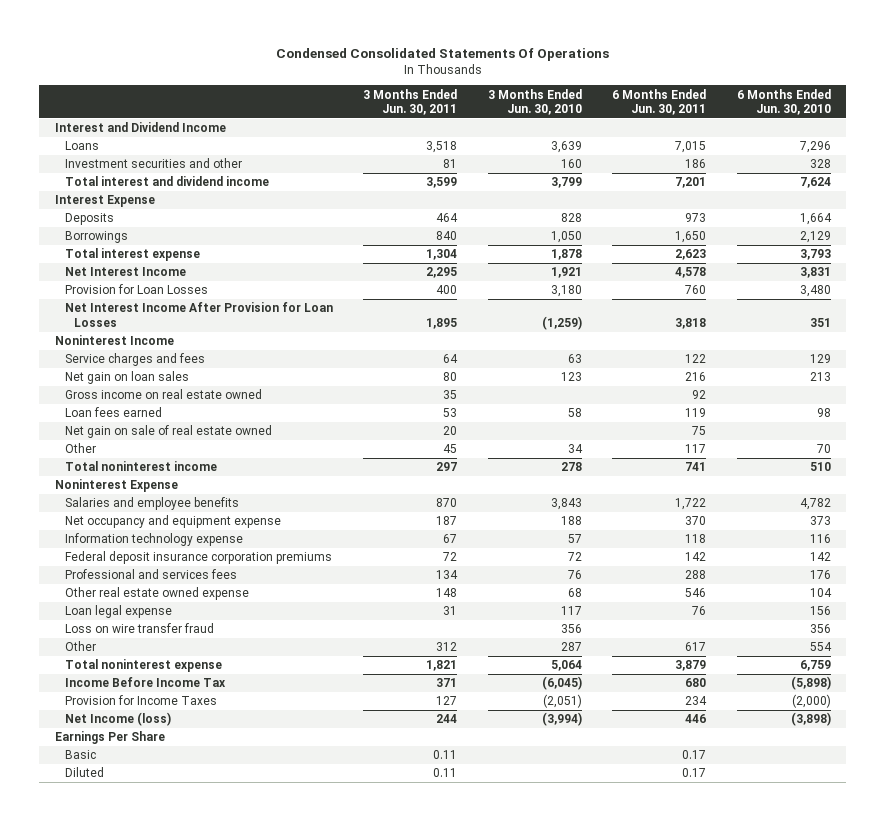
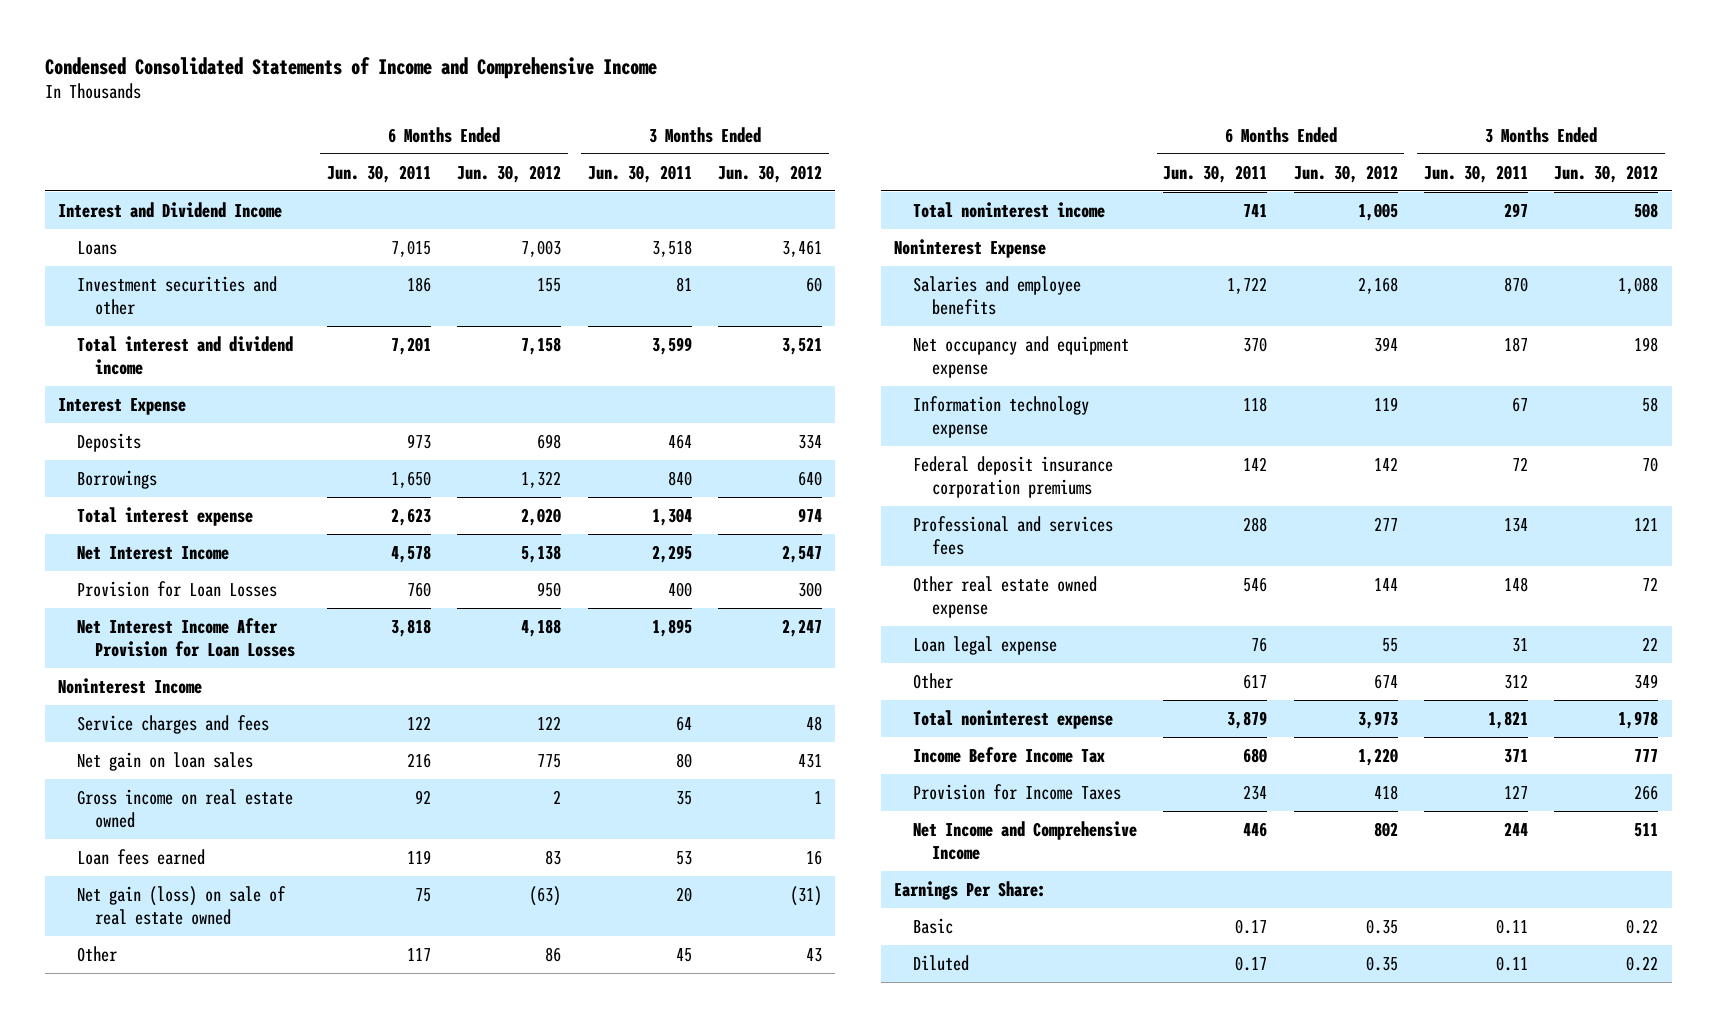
[275,47,609,61] Condensed Consolidated Statements Of Operations -> [44,56,657,79] Condensed Consolidated Statements of Income and Comprehensive Income
[487,88,582,116] 3 Months Ended Jun. 30, 2010 -> none
[737,88,832,116] 6 Months Ended Jun. 30, 2010 -> none
none -> [457,164,562,183] Jun. 30, 2012
none -> [717,164,822,183] Jun. 30, 2012
[64,425,272,439] Net gain on sale of real estate owned -> [76,885,286,925] Net gain (loss) on sale of real estate owned
[64,623,214,634] Loss on wire transfer fraud -> none
[64,712,171,727] Net Income (loss) -> [913,820,1138,860] Net Income and Comprehensive Income
[54,731,165,745] Earnings Per Share -> [894,880,1047,900] Earnings Per Share:

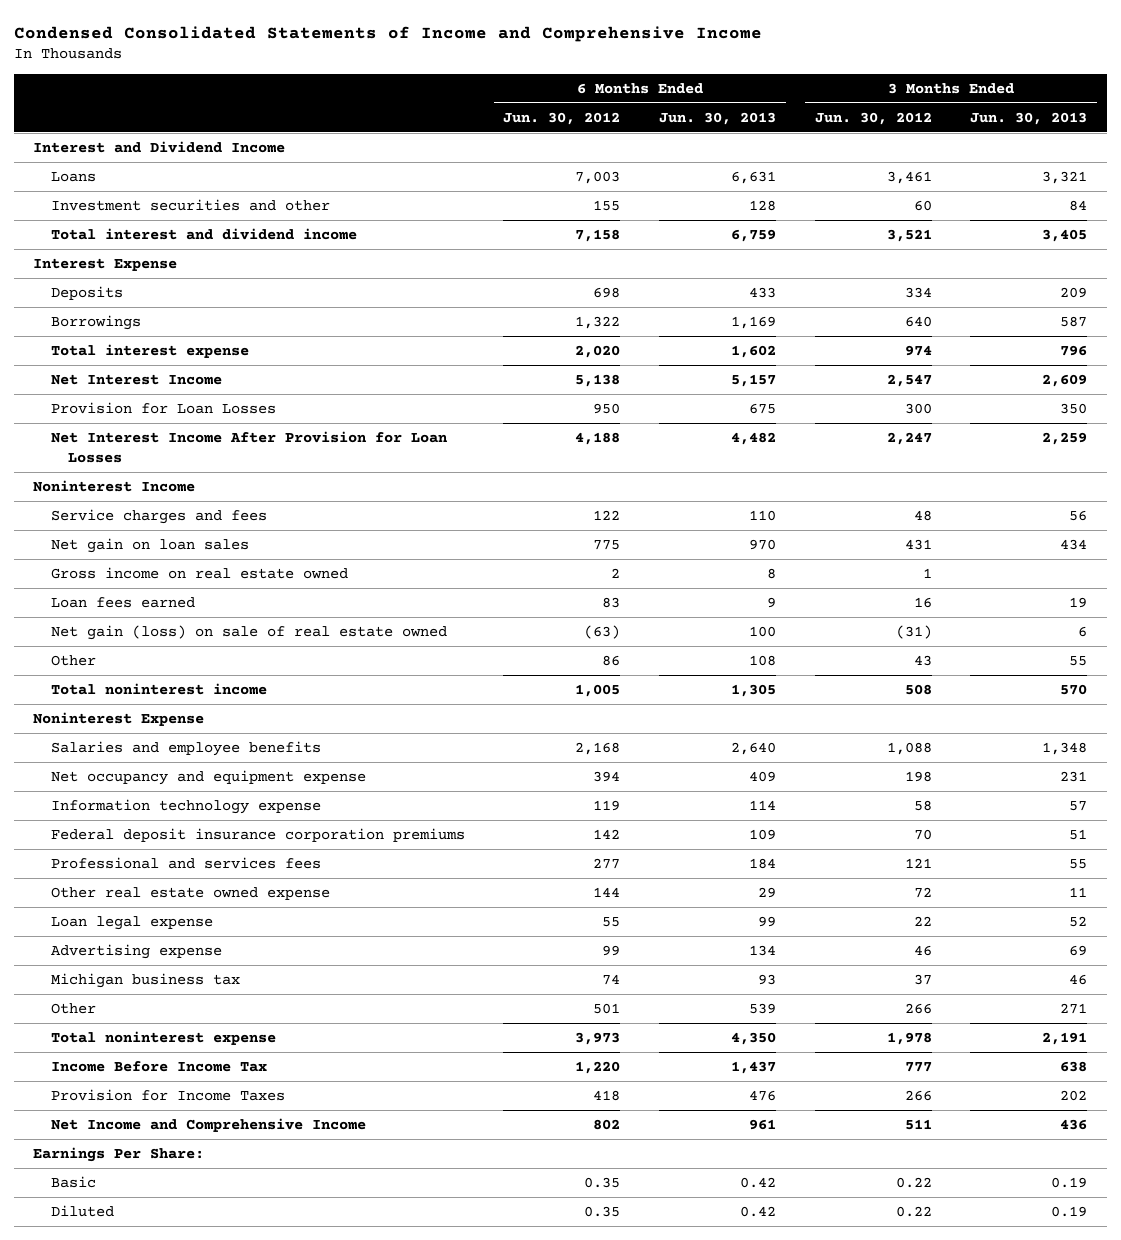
[326,164,431,183] Jun. 30, 2011 -> none
[587,164,692,183] Jun. 30, 2011 -> none
none -> [658,111,776,125] Jun. 30, 2013
none -> [970,111,1088,125] Jun. 30, 2013
none -> [50,943,222,959] Advertising expense
none -> [50,972,240,988] Michigan business tax
[1373,673,1398,689] 674 -> [593,1002,621,1014] 501
[1634,673,1659,689] 349 -> [904,1002,932,1014] 266

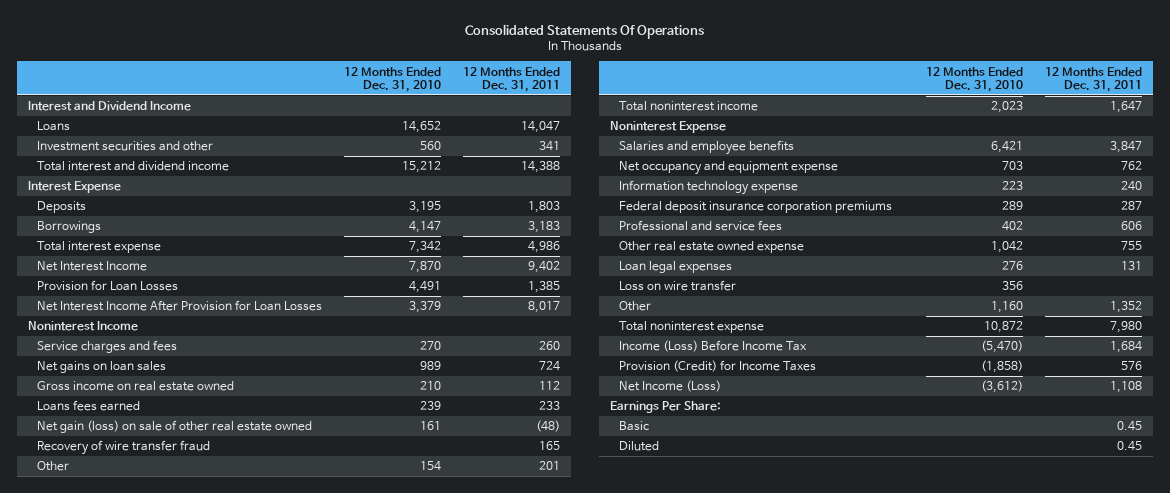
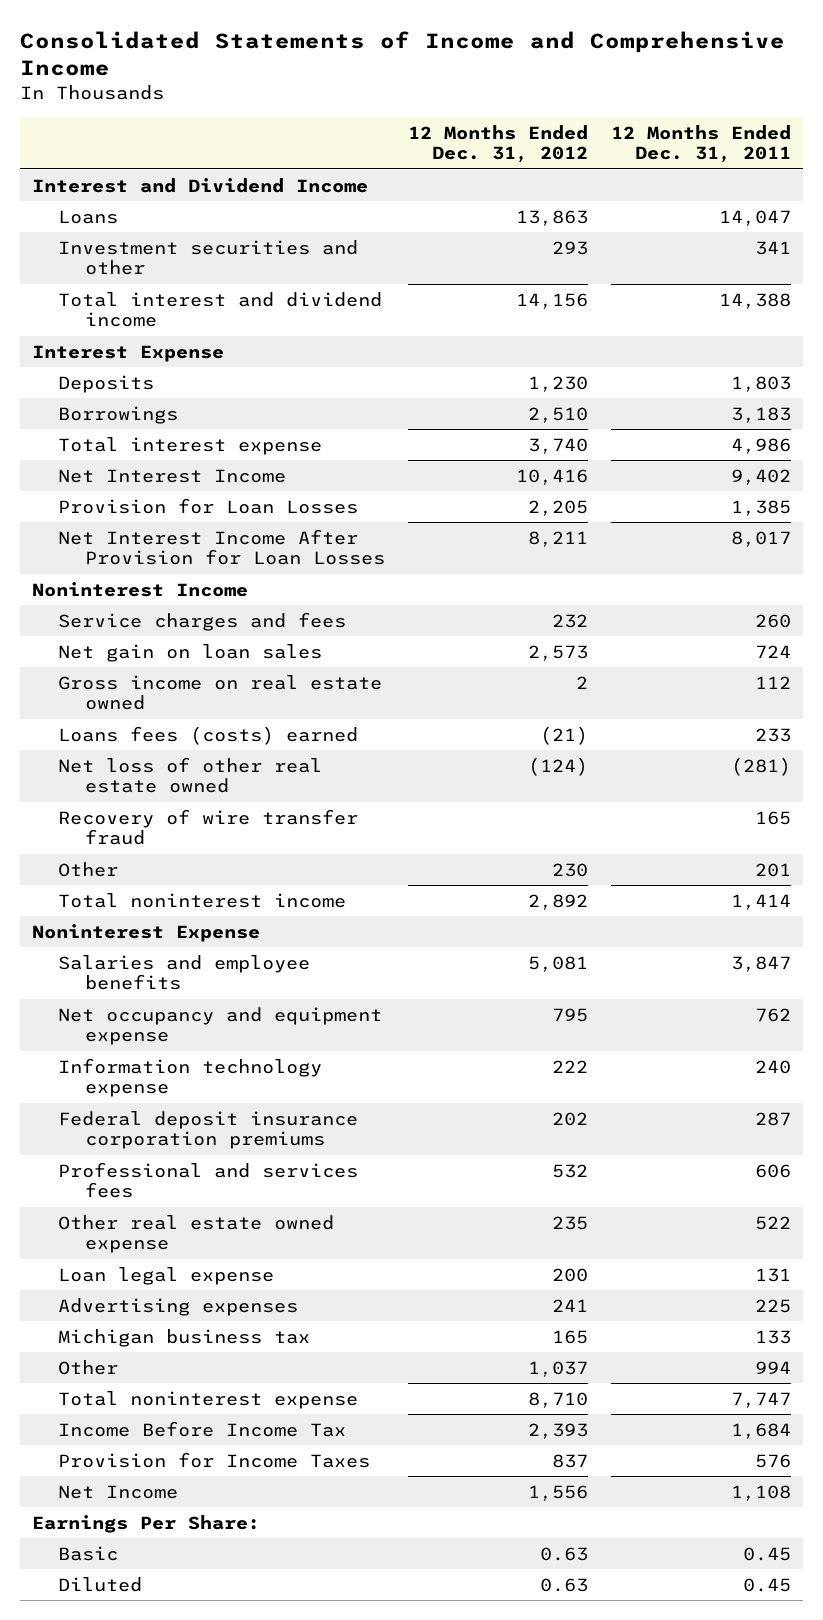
[464,23,704,39] Consolidated Statements Of Operations -> [20,30,786,77] Consolidated Statements of Income and Comprehensive Income
[344,66,442,92] 12 Months Ended Dec. 31, 2010 -> none
none -> [407,124,588,164] 12 Months Ended Dec. 31, 2012
[37,361,167,374] Net gains on loan sales -> [58,643,323,662] Net gain on loan sales
[37,400,141,412] Loans fees earned -> [58,725,359,745] Loans fees (costs) earned
[37,420,313,434] Net gain (loss) on sale of other real estate owned -> [58,756,323,794] Net loss of other real estate owned
[535,420,560,433] (48) -> [731,756,792,776] (281)
[1109,101,1142,114] 1,647 -> [731,893,792,910] 1,414
[619,280,737,292] Loss on wire transfer -> none
[619,220,783,232] Professional and service fees -> [58,1161,359,1199] Professional and services fees
[1120,241,1142,251] 755 -> [755,1215,792,1230] 522
[619,261,733,274] Loan legal expenses -> [58,1266,275,1285] Loan legal expense
none -> [58,1297,299,1316] Advertising expenses
none -> [58,1328,311,1347] Michigan business tax
[1109,301,1142,314] 1,352 -> [755,1360,792,1374] 994
[1109,321,1142,334] 7,980 -> [731,1391,792,1408] 7,747
[619,340,808,353] Income (Loss) Before Income Tax -> [58,1420,347,1437] Income Before Income Tax
[619,360,817,373] Provision (Credit) for Income Taxes -> [58,1451,371,1468] Provision for Income Taxes
[619,380,722,393] Net Income (Loss) -> [58,1484,179,1499] Net Income

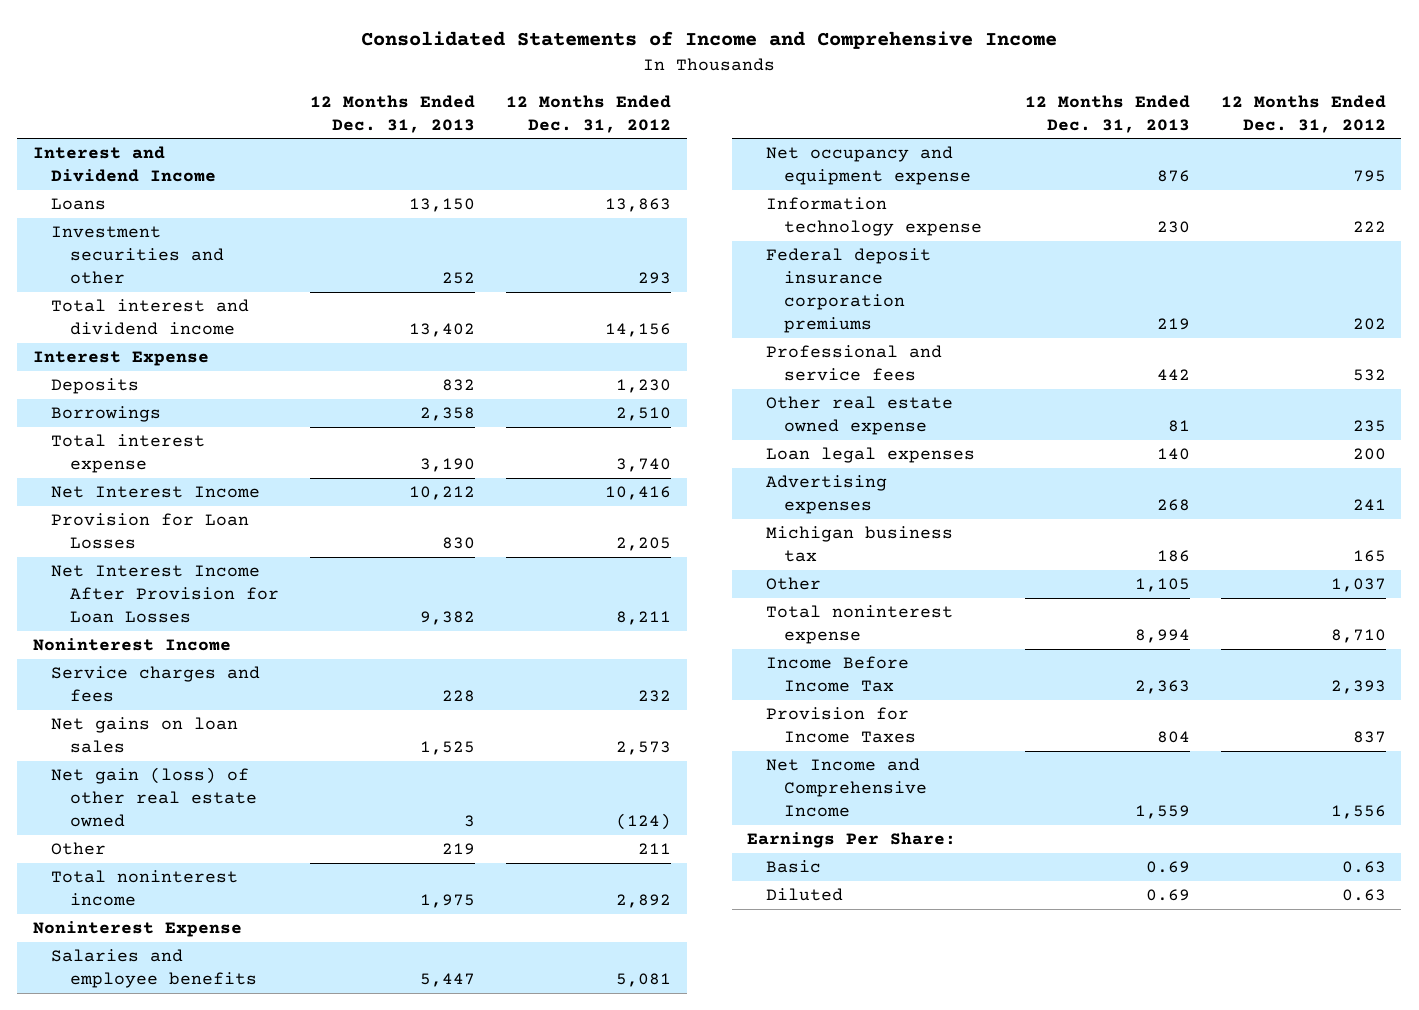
[611,124,792,164] 12 Months Ended Dec. 31, 2011 -> none
none -> [310,94,476,133] 12 Months Ended Dec. 31, 2013
[58,674,383,711] Gross income on real estate owned -> none
[58,725,359,745] Loans fees (costs) earned -> none
[58,808,359,846] Recovery of wire transfer fraud -> none
[58,643,323,662] Net gain on loan sales -> [51,716,239,754] Net gains on loan sales
[58,756,323,794] Net loss of other real estate owned -> [51,766,258,828] Net gain (loss) of other real estate owned
[551,862,588,877] 230 -> [638,842,672,854] 211
[58,1161,359,1199] Professional and services fees -> [765,344,942,382] Professional and service fees
[58,1266,275,1285] Loan legal expense -> [765,446,975,463] Loan legal expenses
[58,1484,179,1499] Net Income -> [765,757,928,818] Net Income and Comprehensive Income

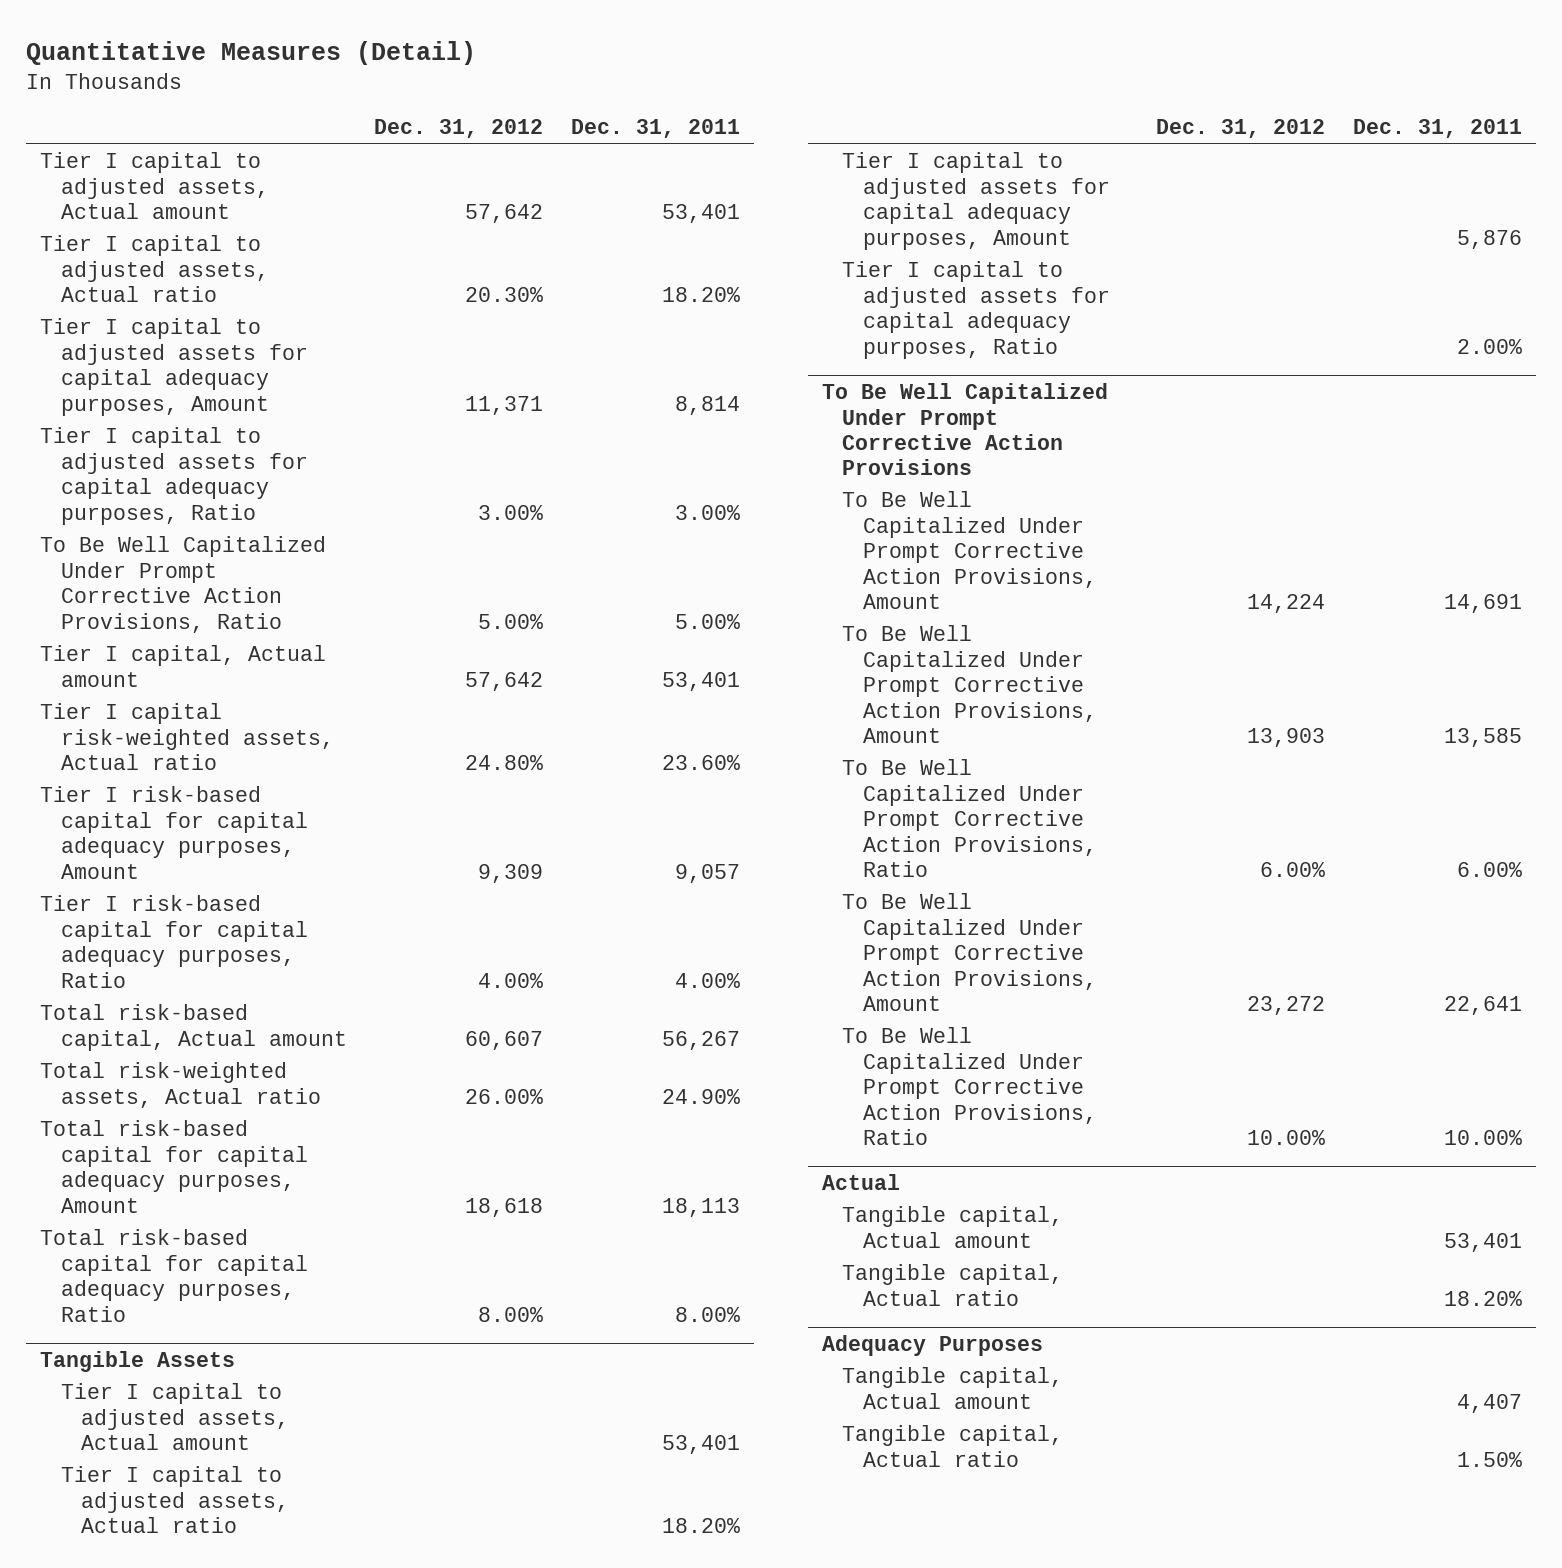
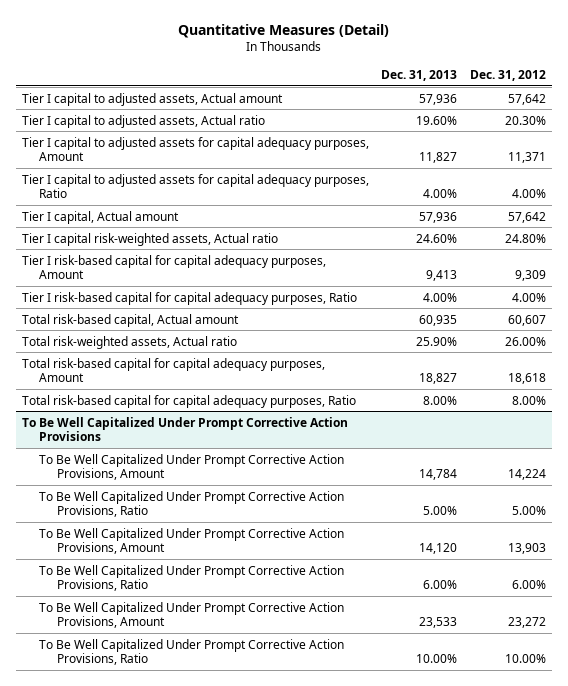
[571,119,741,139] Dec. 31, 2011 -> none
none -> [381,69,458,81] Dec. 31, 2013
[40,536,327,633] To Be Well Capitalized Under Prompt Corrective Action Provisions, Ratio -> none
[478,504,544,520] 3.00% -> [511,189,546,199] 4.00%
[40,1351,236,1373] Tangible Assets -> none
[60,1383,290,1451] Tier I capital to adjusted assets, Actual amount -> none
[60,1466,290,1534] Tier I capital to adjusted assets, Actual ratio -> none
[842,152,1110,250] Tier I capital to adjusted assets for capital adequacy purposes, Amount -> none
[842,261,1110,359] Tier I capital to adjusted assets for capital adequacy purposes, Ratio -> none
none -> [39,490,345,518] To Be Well Capitalized Under Prompt Corrective Action Provisions, Ratio
[821,1174,900,1191] Actual -> none
[842,1206,1064,1248] Tangible capital, Actual amount -> none
[842,1264,1064,1306] Tangible capital, Actual ratio -> none
[821,1335,1043,1357] Adequacy Purposes -> none
[842,1367,1064,1409] Tangible capital, Actual amount -> none
[842,1425,1064,1467] Tangible capital, Actual ratio -> none

